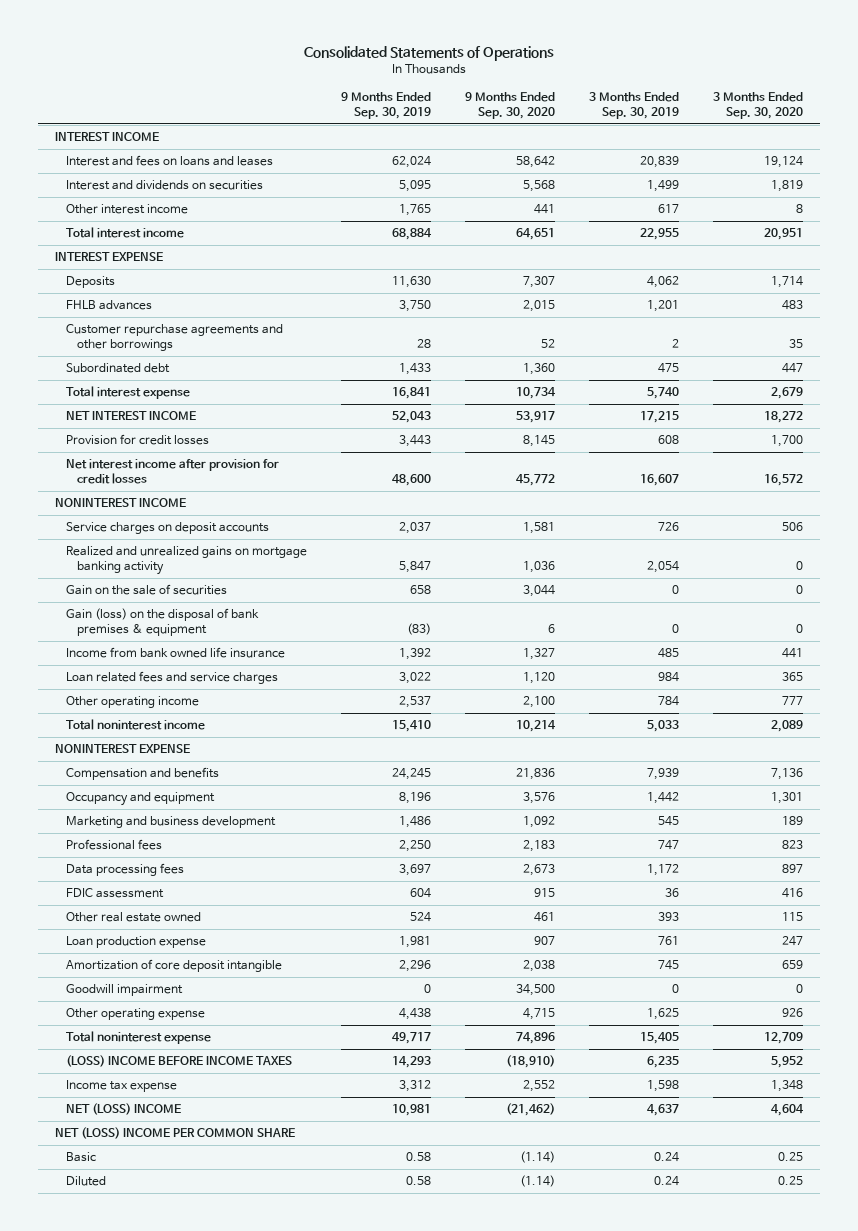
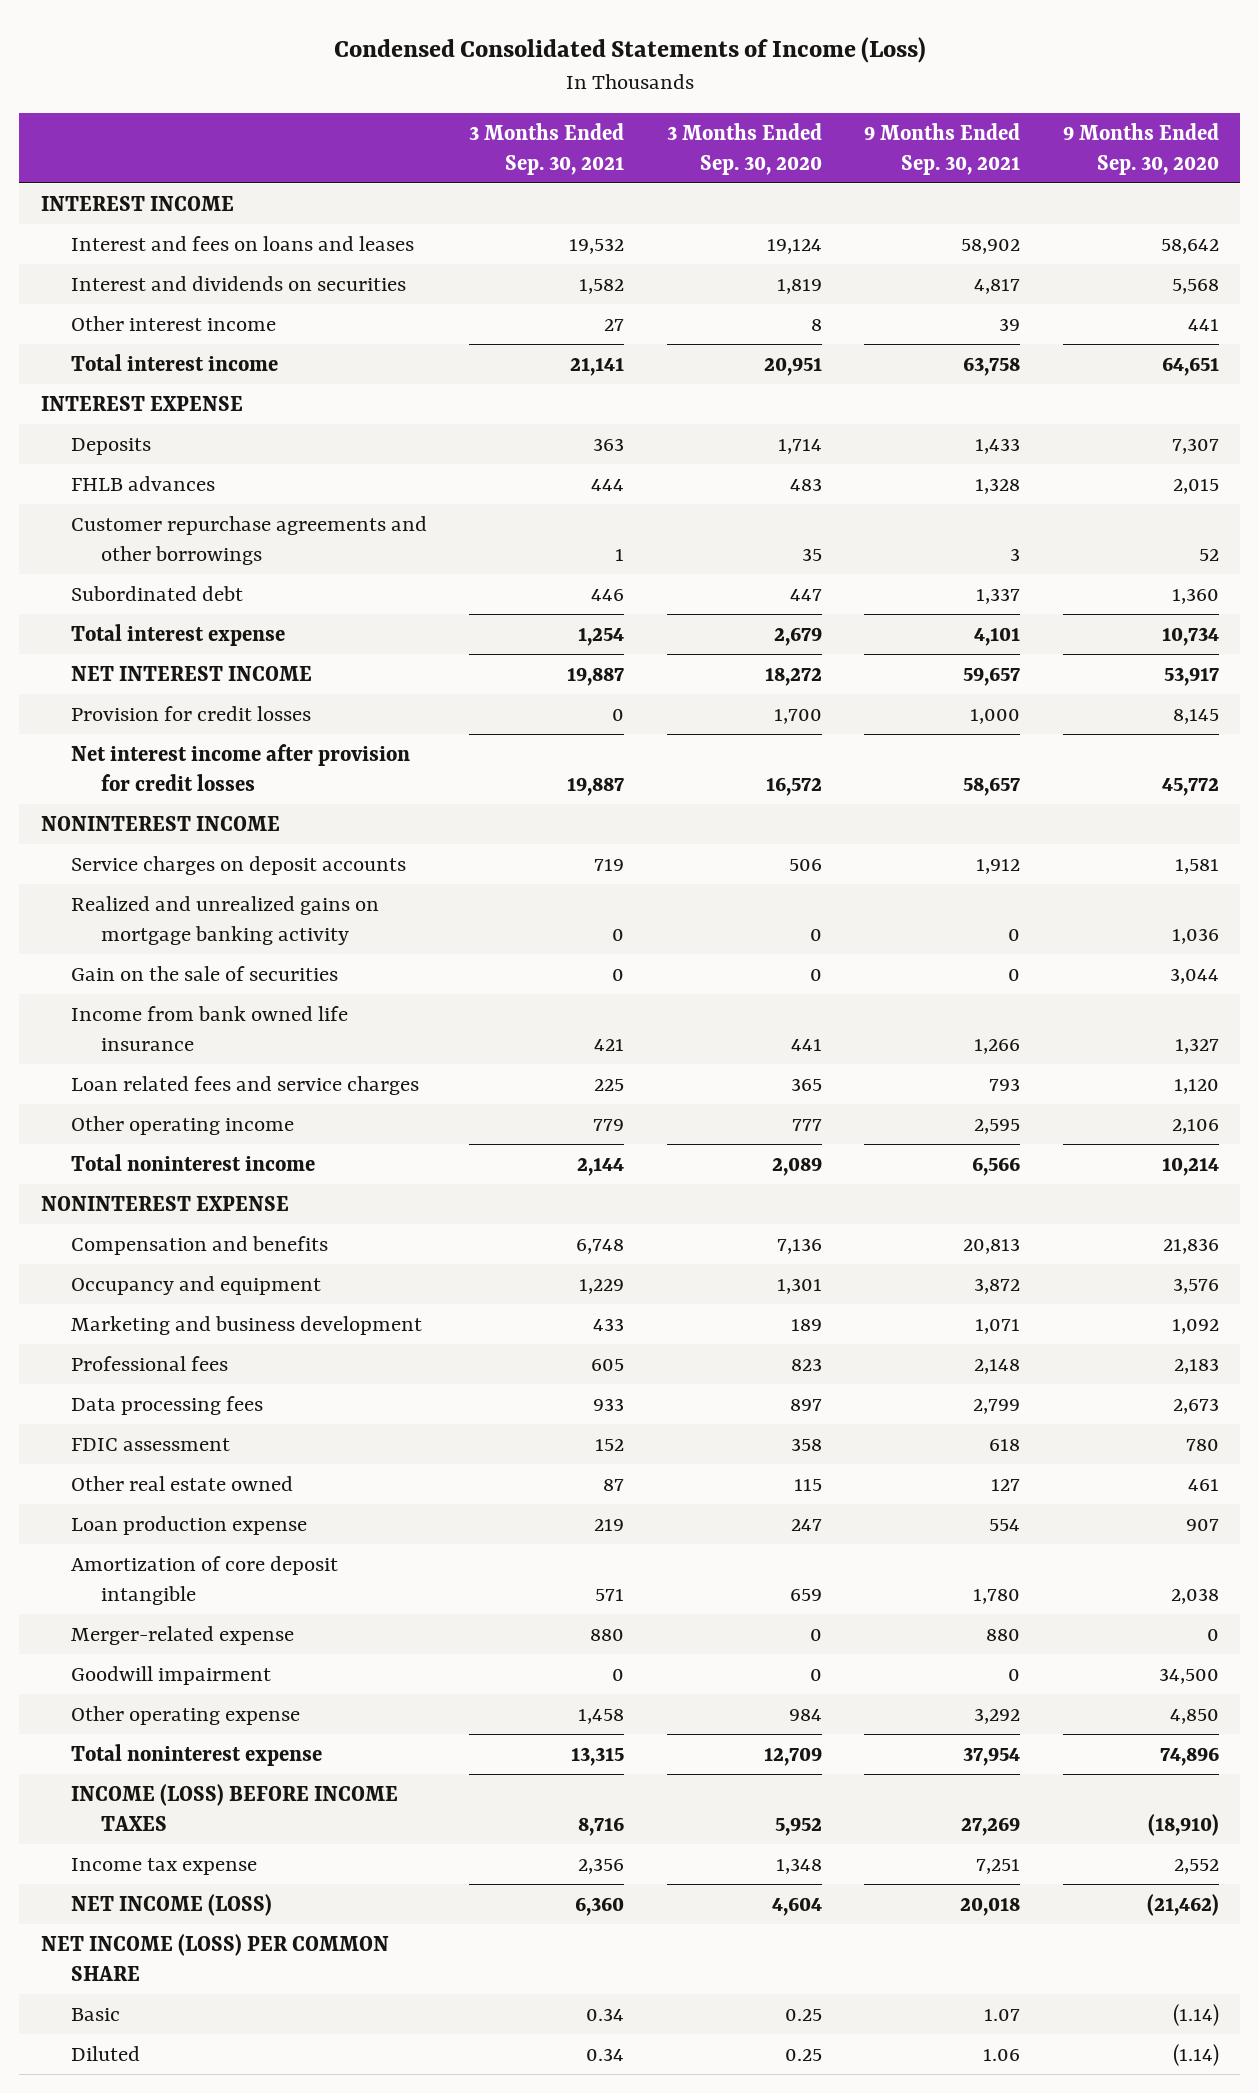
[304,45,555,61] Consolidated Statements of Operations -> [333,36,926,63] Condensed Consolidated Statements of Income (Loss)
[341,92,432,119] 9 Months Ended Sep. 30, 2019 -> none
[589,92,680,119] 3 Months Ended Sep. 30, 2019 -> none
none -> [469,122,625,175] 3 Months Ended Sep. 30, 2021
none -> [864,122,1021,175] 9 Months Ended Sep. 30, 2021
[66,608,260,636] Gain (loss) on the disposal of bank premises & equipment -> none
[523,696,556,709] 2,100 -> [1171,1118,1219,1134] 2,106
[534,888,556,898] 915 -> [1185,1438,1219,1451] 780
[782,888,804,899] 416 -> [790,1437,822,1451] 358
none -> [70,1625,294,1645] Merger-related expense
[523,1008,556,1021] 4,715 -> [1169,1708,1219,1724] 4,850
[782,1008,804,1018] 926 -> [788,1708,822,1721] 984
[66,1055,293,1068] (LOSS) INCOME BEFORE INCOME TAXES -> [70,1783,398,1831] INCOME (LOSS) BEFORE INCOME TAXES
[66,1103,182,1116] NET (LOSS) INCOME -> [70,1893,272,1916] NET INCOME (LOSS)
[55,1127,296,1140] NET (LOSS) INCOME PER COMMON SHARE -> [40,1933,389,1981] NET INCOME (LOSS) PER COMMON SHARE

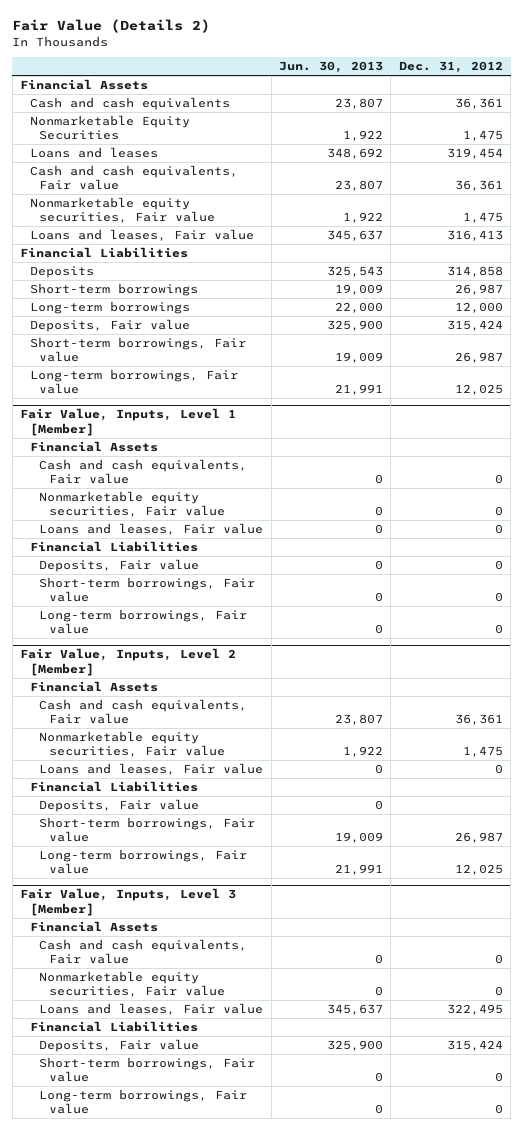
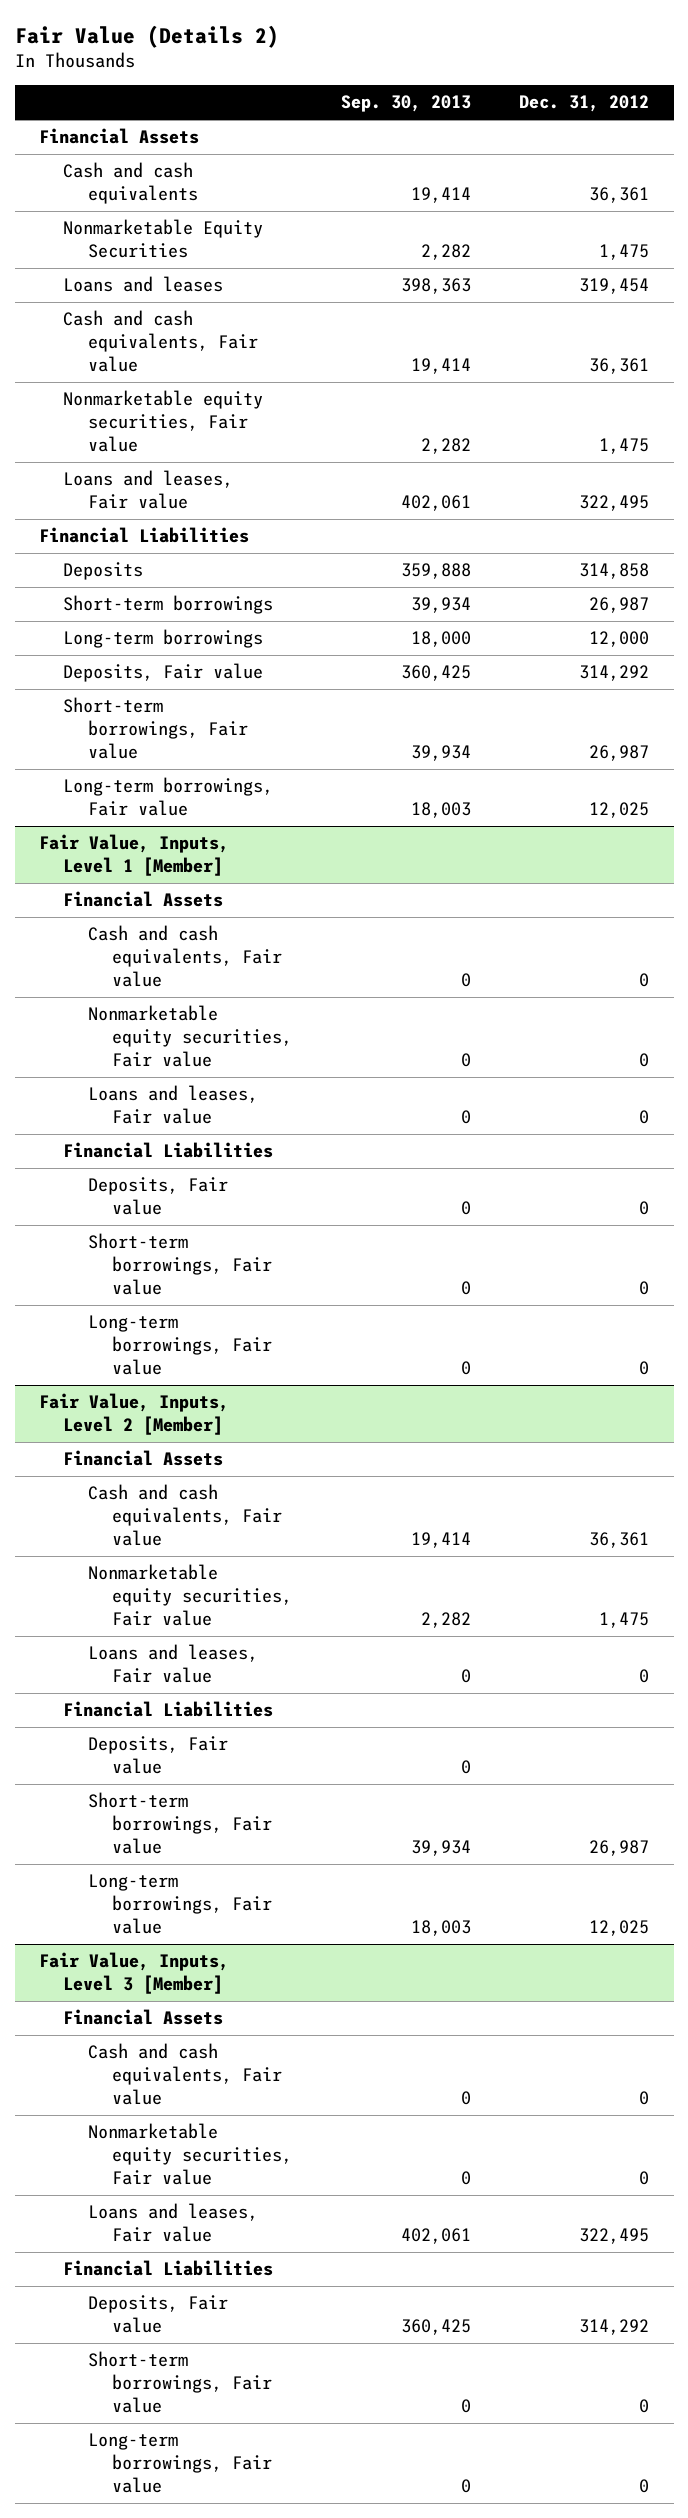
[279,61,384,74] Jun. 30, 2013 -> none
none -> [340,95,471,113] Sep. 30, 2013
[446,229,503,241] 316,413 -> [579,495,650,512] 322,495
[446,319,503,331] 315,424 -> [579,665,650,682] 314,292
[446,1039,503,1051] 315,424 -> [579,2319,650,2336] 314,292

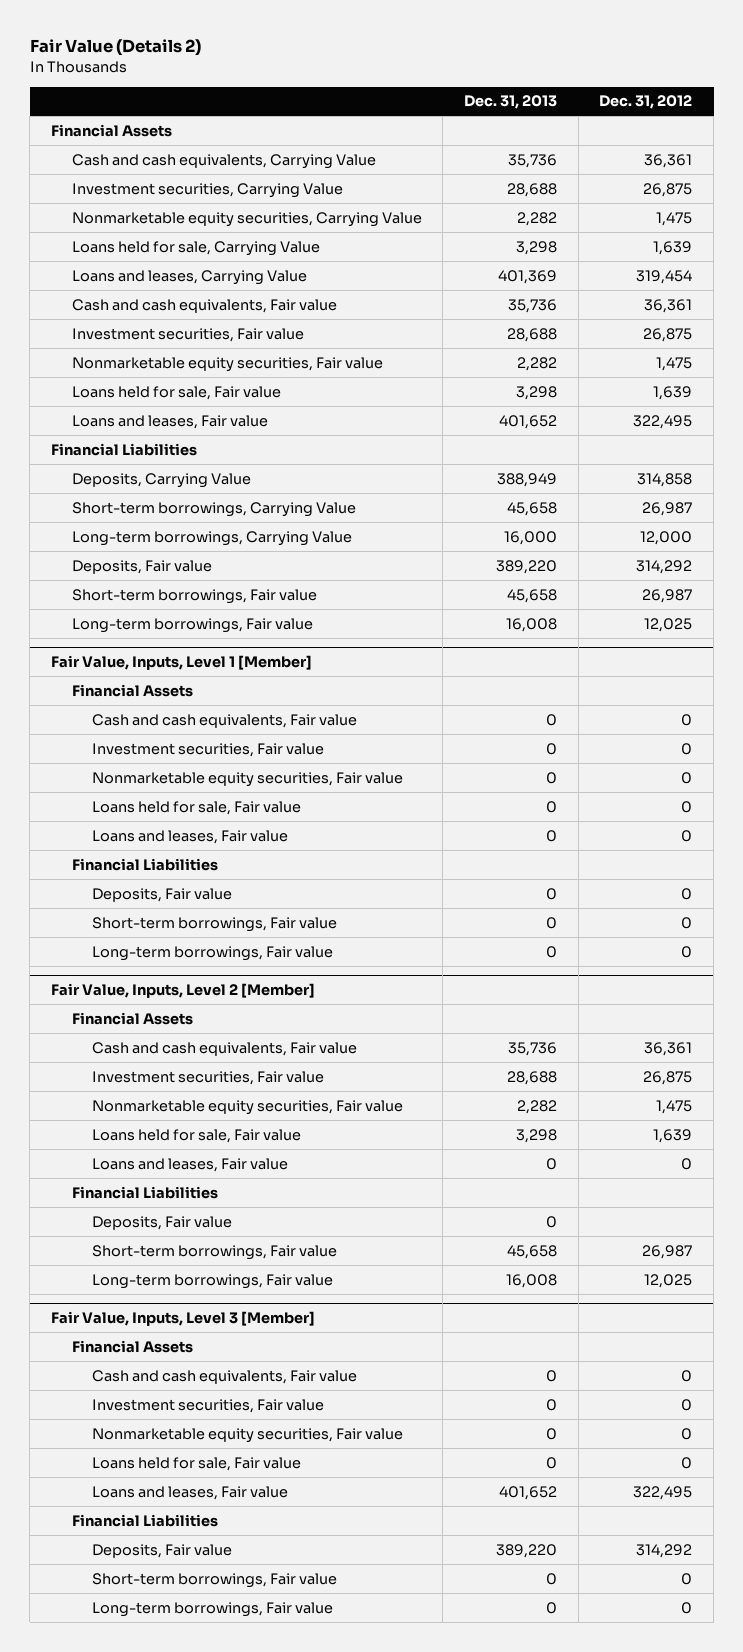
[340,95,471,113] Sep. 30, 2013 -> none
none -> [463,95,557,110] Dec. 31, 2013
[63,162,198,205] Cash and cash equivalents -> [71,153,376,169] Cash and cash equivalents, Carrying Value
none -> [71,182,343,198] Investment securities, Carrying Value
[63,219,264,259] Nonmarketable Equity Securities -> [71,211,422,227] Nonmarketable equity securities, Carrying Value
none -> [71,240,320,256] Loans held for sale, Carrying Value
[63,276,224,293] Loans and leases -> [71,269,307,285] Loans and leases, Carrying Value
none -> [71,327,304,342] Investment securities, Fair value
none -> [71,385,281,400] Loans held for sale, Fair value
[63,562,144,581] Deposits -> [71,472,251,488] Deposits, Carrying Value
[63,595,274,615] Short-term borrowings -> [71,501,356,517] Short-term borrowings, Carrying Value
[63,629,264,649] Long-term borrowings -> [71,530,352,546] Long-term borrowings, Carrying Value
none -> [91,742,324,757] Investment securities, Fair value
none -> [91,800,301,815] Loans held for sale, Fair value
none -> [91,1070,324,1085] Investment securities, Fair value
none -> [91,1128,301,1143] Loans held for sale, Fair value
none -> [91,1398,324,1413] Investment securities, Fair value
none -> [91,1456,301,1471] Loans held for sale, Fair value

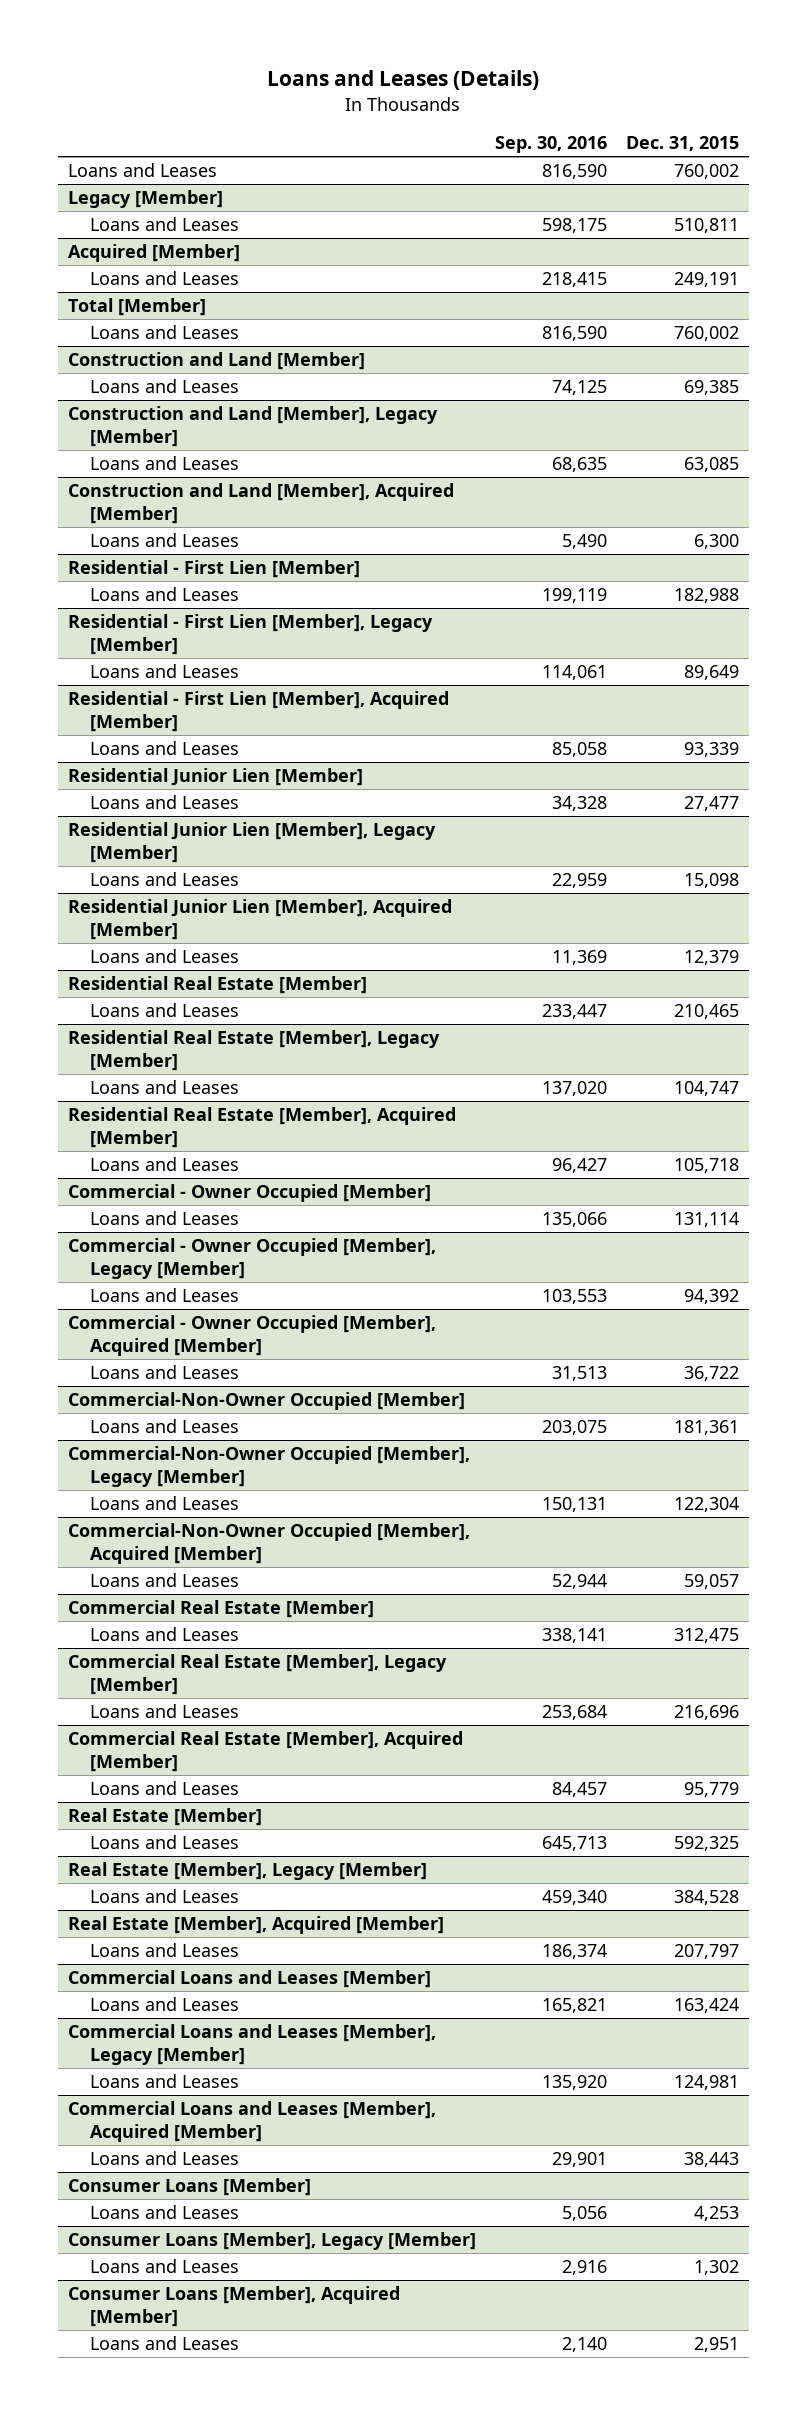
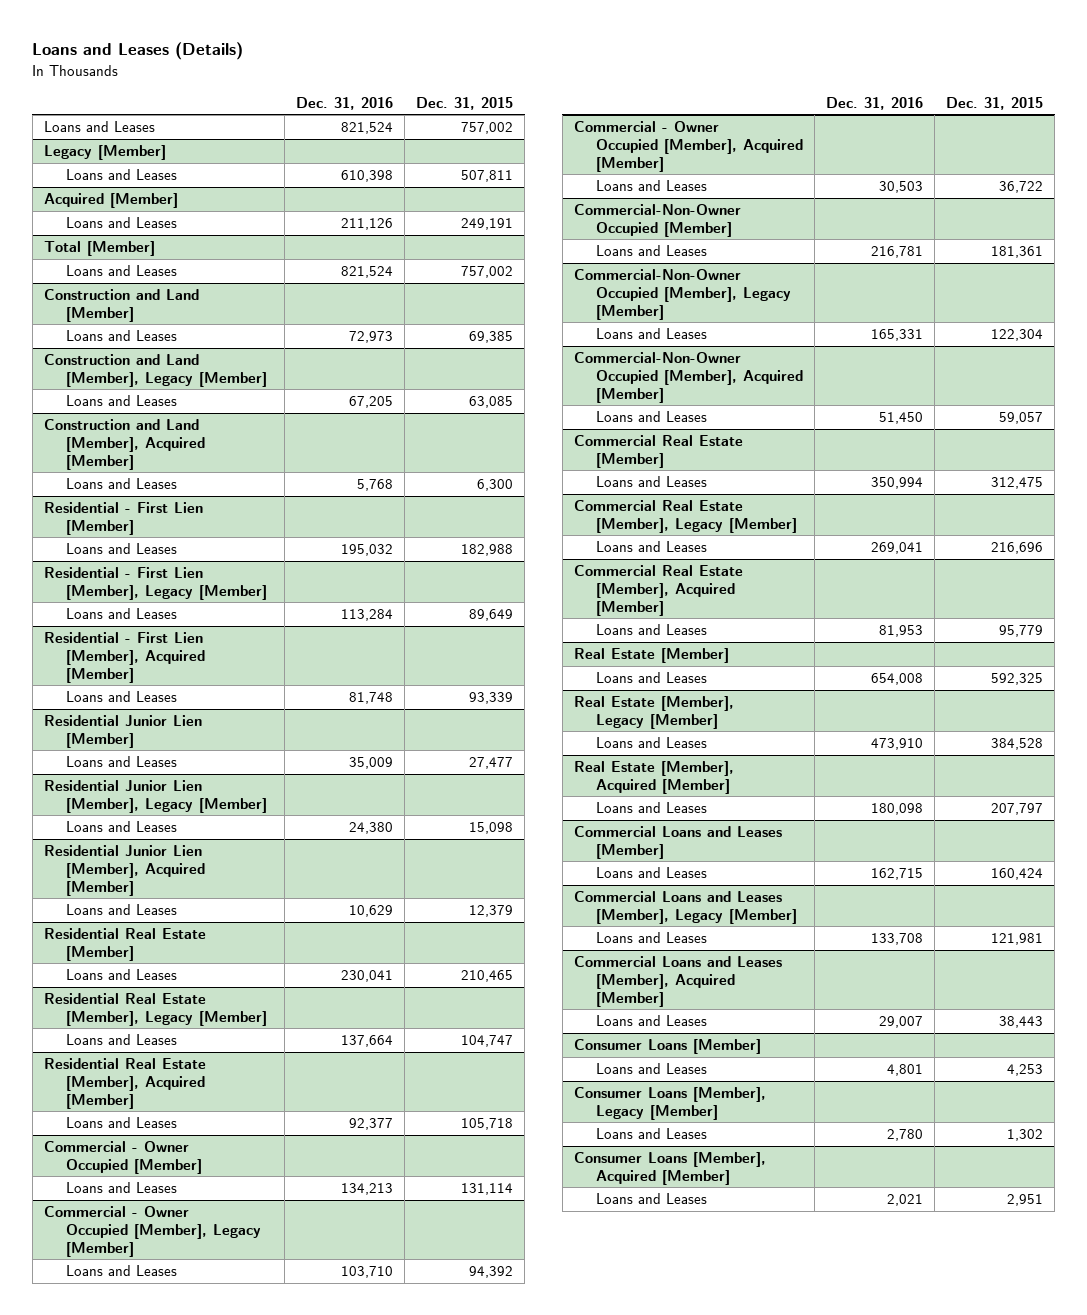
[494,136,607,154] Sep. 30, 2016 -> none
none -> [296,96,394,110] Dec. 31, 2016
[674,164,740,180] 760,002 -> [461,122,514,135] 757,002
[674,218,740,234] 510,811 -> [461,170,514,183] 507,811
[674,326,740,342] 760,002 -> [461,266,514,279] 757,002
[674,1998,740,2014] 163,424 -> [991,868,1044,881] 160,424
[674,2075,740,2091] 124,981 -> [991,933,1044,946] 121,981

